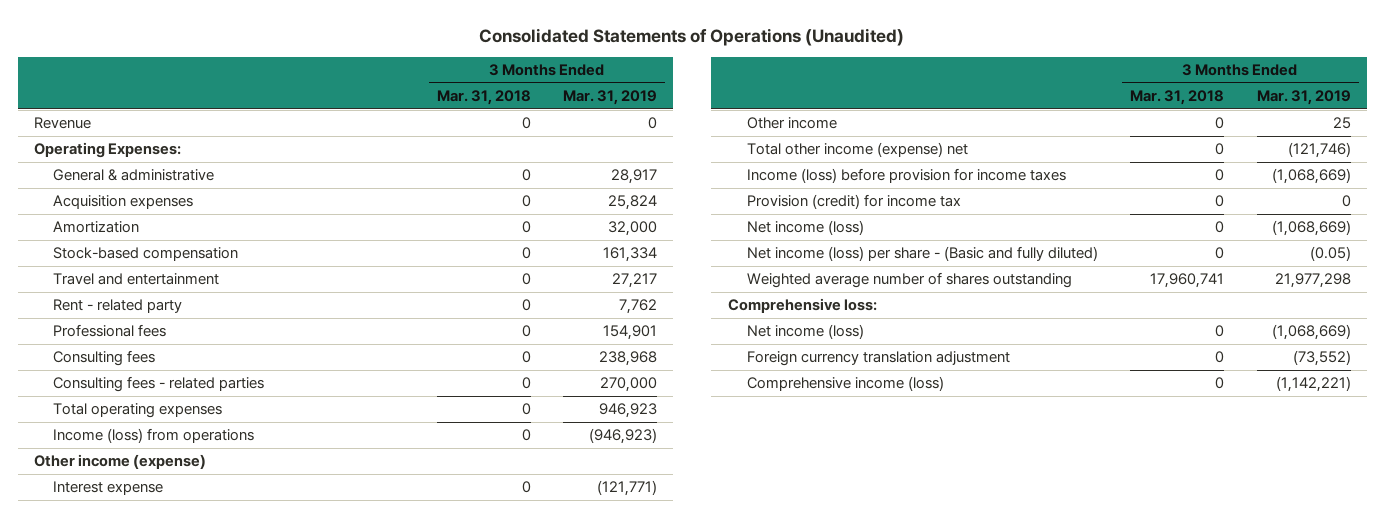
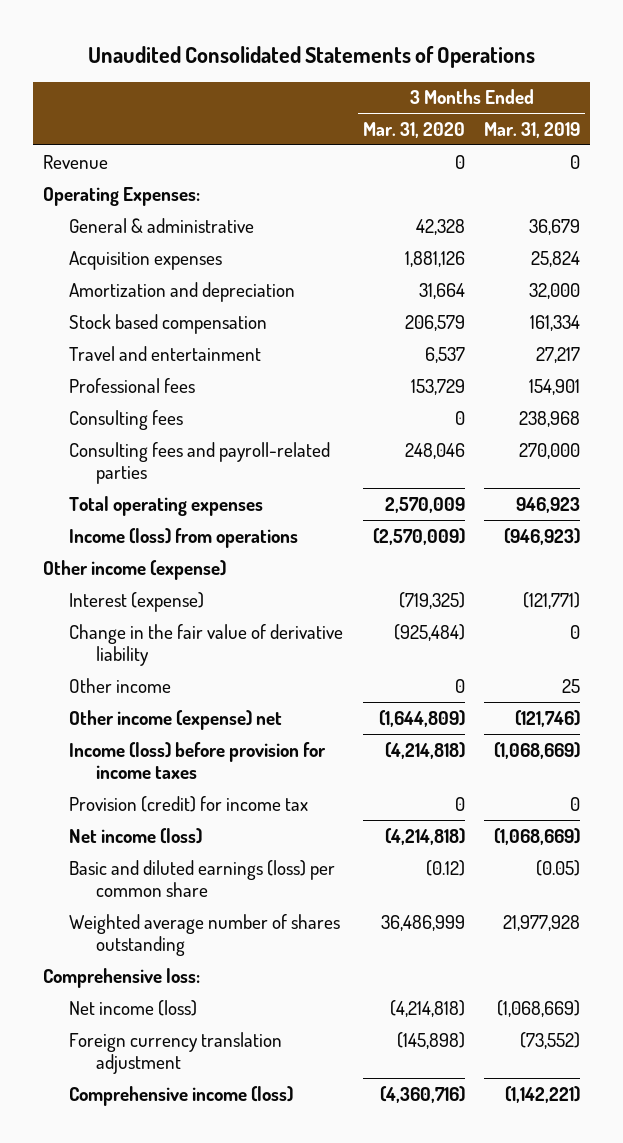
[479,27,905,46] Consolidated Statements of Operations (Unaudited) -> [87,45,535,68] Unaudited Consolidated Statements of Operations
[436,90,531,106] Mar. 31, 2018 -> none
none -> [362,121,465,138] Mar. 31, 2020
[611,169,658,185] 28,917 -> [529,218,581,235] 36,679
[53,221,140,234] Amortization -> none
none -> [69,281,296,302] Amortization and depreciation
[53,247,239,262] Stock-based compensation -> [69,313,268,334] Stock based compensation
[53,299,183,314] Rent - related party -> none
[53,376,265,393] Consulting fees - related parties -> [69,441,331,484] Consulting fees and payroll-related parties
[53,481,164,496] Interest expense -> [69,591,205,612] Interest (expense)
none -> [69,623,344,666] Change in the fair value of derivative liability
[746,142,968,158] Total other income (expense) net -> [69,709,283,730] Other income (expense) net
[746,246,1098,262] Net income (loss) per share - (Basic and fully diluted) -> [69,859,336,897] Basic and diluted earnings (loss) per common share
[1274,273,1351,289] 21,977,298 -> [503,914,581,931] 21,977,928

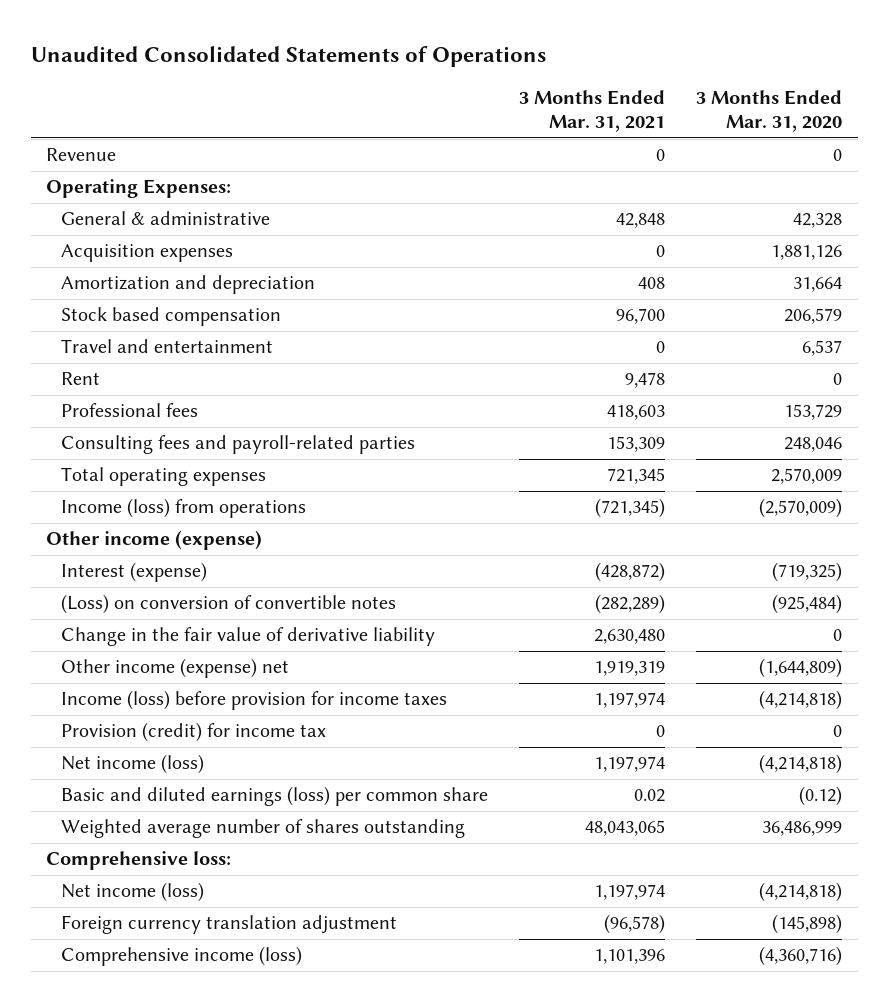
[484,121,581,138] Mar. 31, 2019 -> none
none -> [519,89,666,133] 3 Months Ended Mar. 31, 2021
none -> [60,372,100,386] Rent
[69,409,184,430] Consulting fees -> none
[69,677,172,693] Other income -> none
none -> [60,594,396,615] (Loss) on conversion of convertible notes
[393,623,465,641] (925,484) -> [833,629,843,642] 0

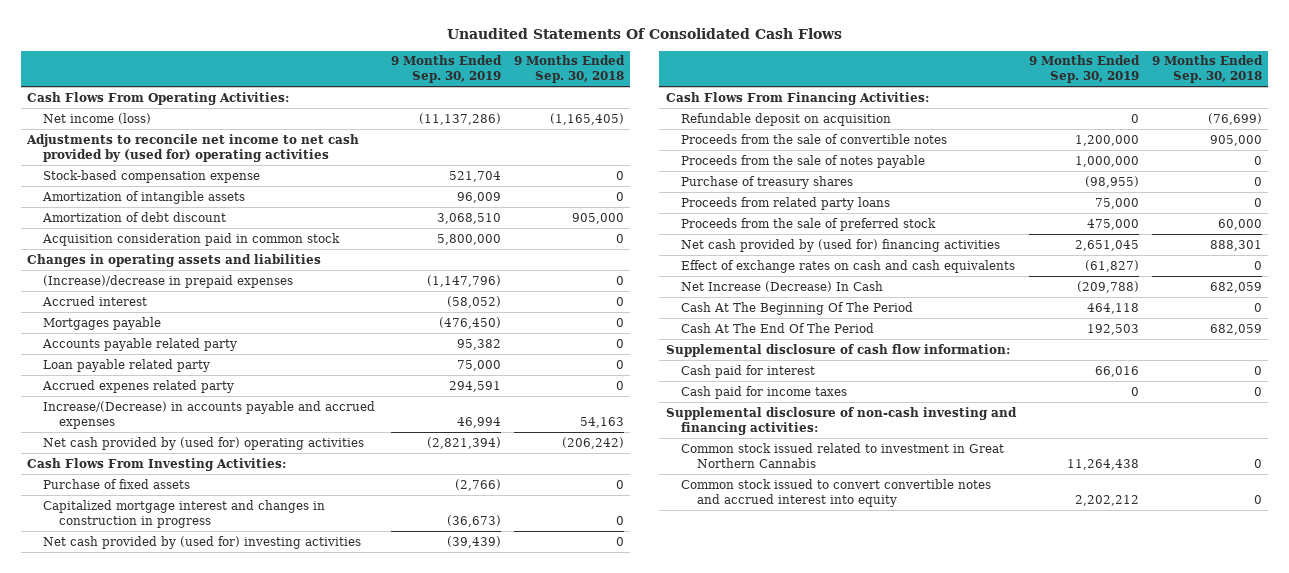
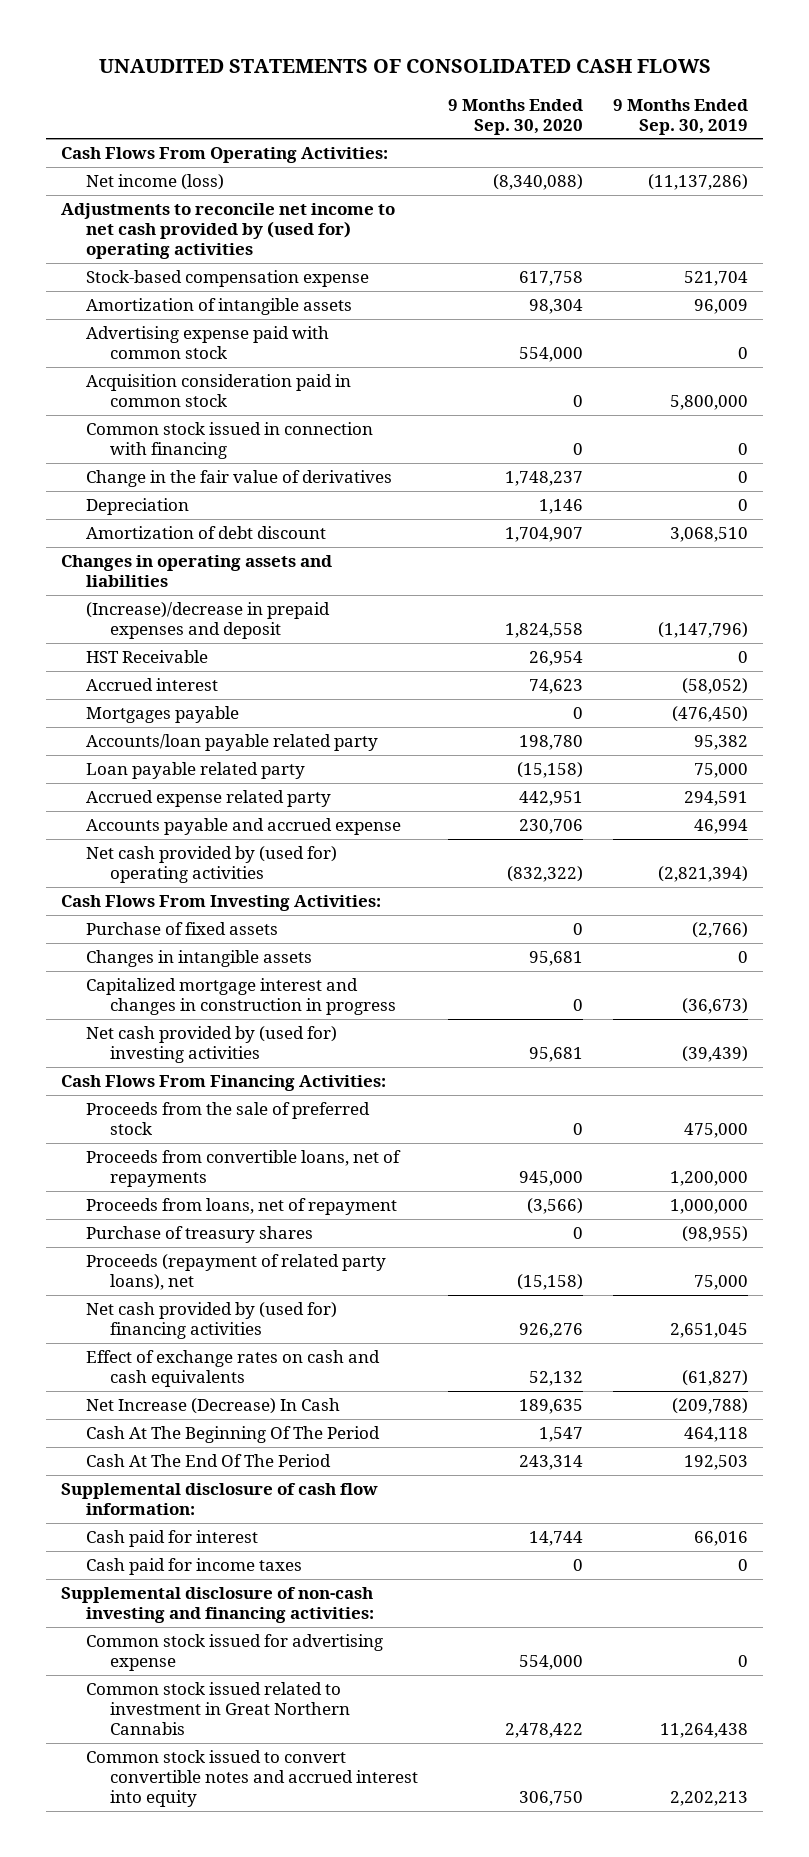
[446,27,842,39] Unaudited Statements Of Consolidated Cash Flows -> [98,59,711,74] UNAUDITED STATEMENTS OF CONSOLIDATED CASH FLOWS
[513,55,625,84] 9 Months Ended Sep. 30, 2018 -> none
none -> [447,98,583,135] 9 Months Ended Sep. 30, 2020
none -> [85,326,329,360] Advertising expense paid with common stock
none -> [85,422,373,460] Common stock issued in connection with financing
none -> [85,470,392,488] Change in the fair value of derivatives
none -> [85,498,189,516] Depreciation
[42,211,227,222] Amortization of debt discount -> [85,526,326,540] Amortization of debt discount
[43,274,294,288] (Increase)/decrease in prepaid expenses -> [85,602,330,640] (Increase)/decrease in prepaid expenses and deposit
none -> [85,650,208,664] HST Receivable
[42,337,238,351] Accounts payable related party -> [85,734,378,752] Accounts/loan payable related party
[42,379,235,393] Accrued expenes related party -> [85,790,331,808] Accrued expense related party
[43,400,376,429] Increase/(Decrease) in accounts payable and accrued expenses -> [85,818,401,836] Accounts payable and accrued expense
none -> [85,950,312,968] Changes in intangible assets
[681,112,892,126] Refundable deposit on acquisition -> none
[681,133,948,144] Proceeds from the sale of convertible notes -> none
[681,154,926,168] Proceeds from the sale of notes payable -> none
[681,196,891,210] Proceeds from related party loans -> none
none -> [85,1150,401,1188] Proceeds from convertible loans, net of repayments
none -> [85,1198,397,1216] Proceeds from loans, net of repayment
[681,175,854,189] Purchase of treasury shares -> [85,1226,313,1244] Purchase of treasury shares
none -> [85,1254,386,1291] Proceeds (repayment of related party loans), net
none -> [85,1634,383,1672] Common stock issued for advertising expense
[1074,494,1139,506] 2,202,212 -> [669,1791,748,1807] 2,202,213

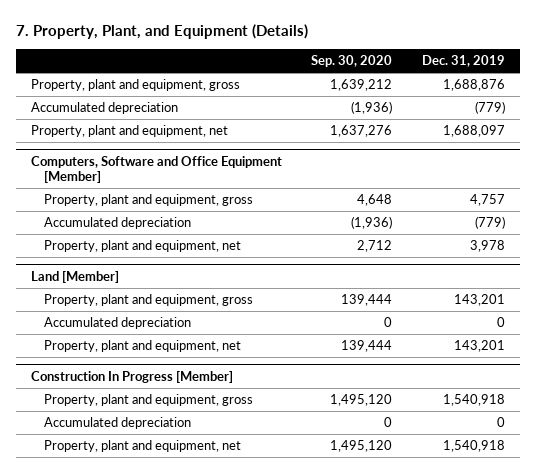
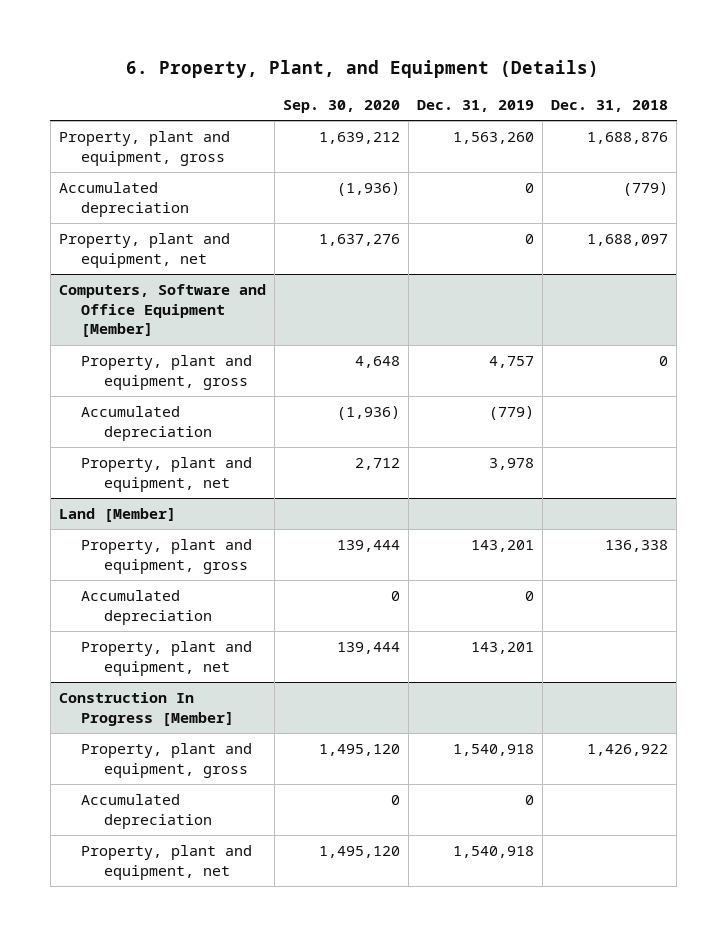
[15,23,308,39] 7. Property, Plant, and Equipment (Details) -> [126,59,600,78] 6. Property, Plant, and Equipment (Details)
none -> [551,100,669,113] Dec. 31, 2018
[443,79,506,92] 1,688,876 -> [452,132,534,145] 1,563,260
[475,101,506,115] (779) -> [524,183,534,194] 0
[443,125,506,138] 1,688,097 -> [524,234,534,245] 0

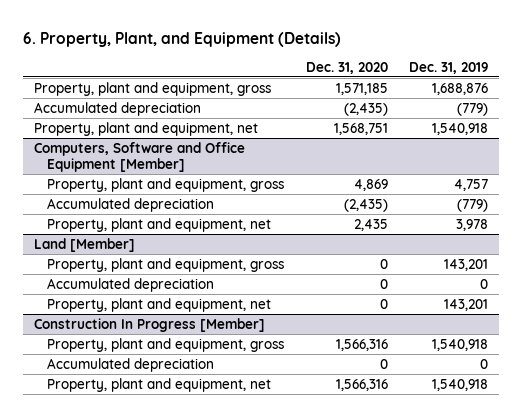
[282,100,400,114] Sep. 30, 2020 -> none
[551,100,669,113] Dec. 31, 2018 -> none
none -> [305,61,388,74] Dec. 31, 2020
[452,132,534,145] 1,563,260 -> [432,82,489,95] 1,688,876
[524,183,534,194] 0 -> [457,102,489,116] (779)
[524,234,534,245] 0 -> [432,122,489,135] 1,540,918

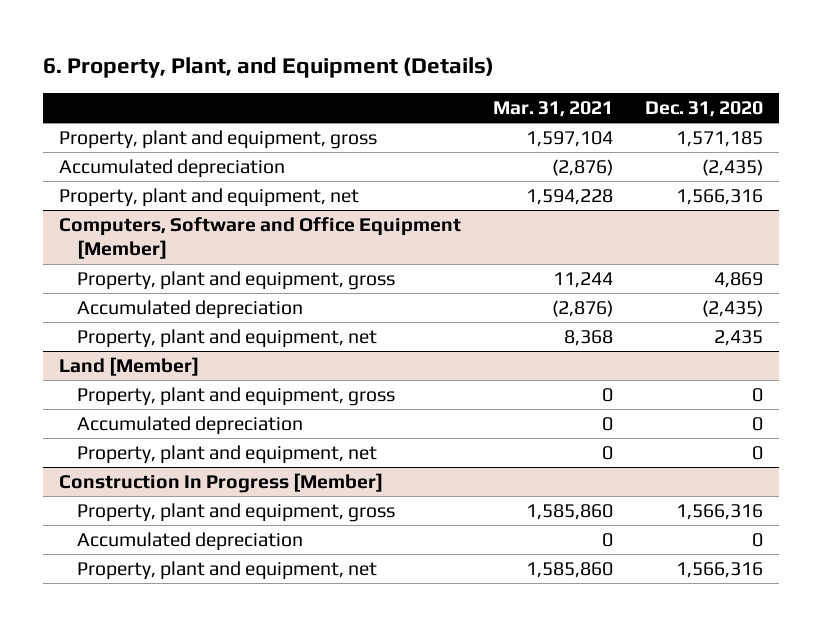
[409,61,489,74] Dec. 31, 2019 -> none
none -> [493,100,614,117] Mar. 31, 2021
[333,122,388,135] 1,568,751 -> [676,189,764,206] 1,566,316

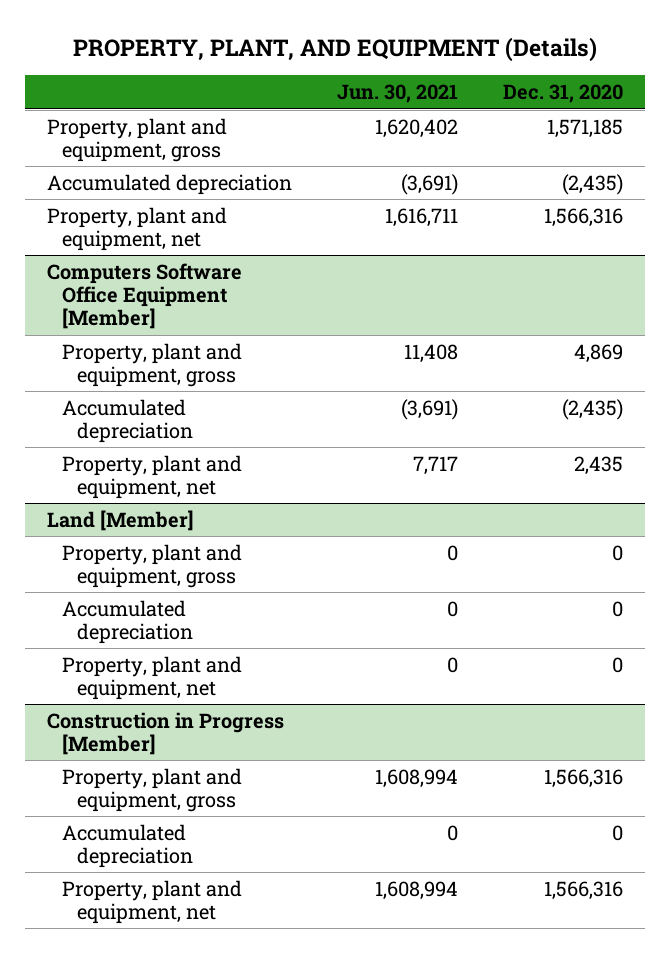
[43,57,495,79] 6. Property, Plant, and Equipment (Details) -> [72,36,597,62] PROPERTY, PLANT, AND EQUIPMENT (Details)
[493,100,614,117] Mar. 31, 2021 -> none
none -> [336,84,458,104] Jun. 30, 2021
[59,217,462,260] Computers, Software and Office Equipment [Member] -> [47,262,243,329] Computers Software Office Equipment [Member]
[59,473,384,494] Construction In Progress [Member] -> [47,711,285,755] Construction in Progress [Member]

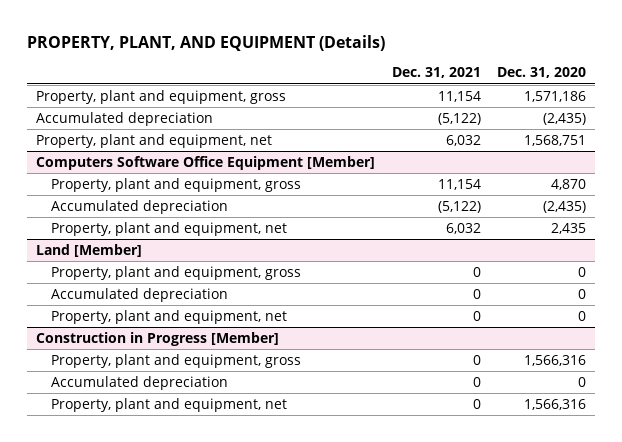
[336,84,458,104] Jun. 30, 2021 -> none
none -> [391,67,481,79] Dec. 31, 2021
[546,118,623,138] 1,571,185 -> [524,90,587,102] 1,571,186
[543,207,623,227] 1,566,316 -> [524,134,587,146] 1,568,751
[573,343,623,363] 4,869 -> [551,178,587,190] 4,870

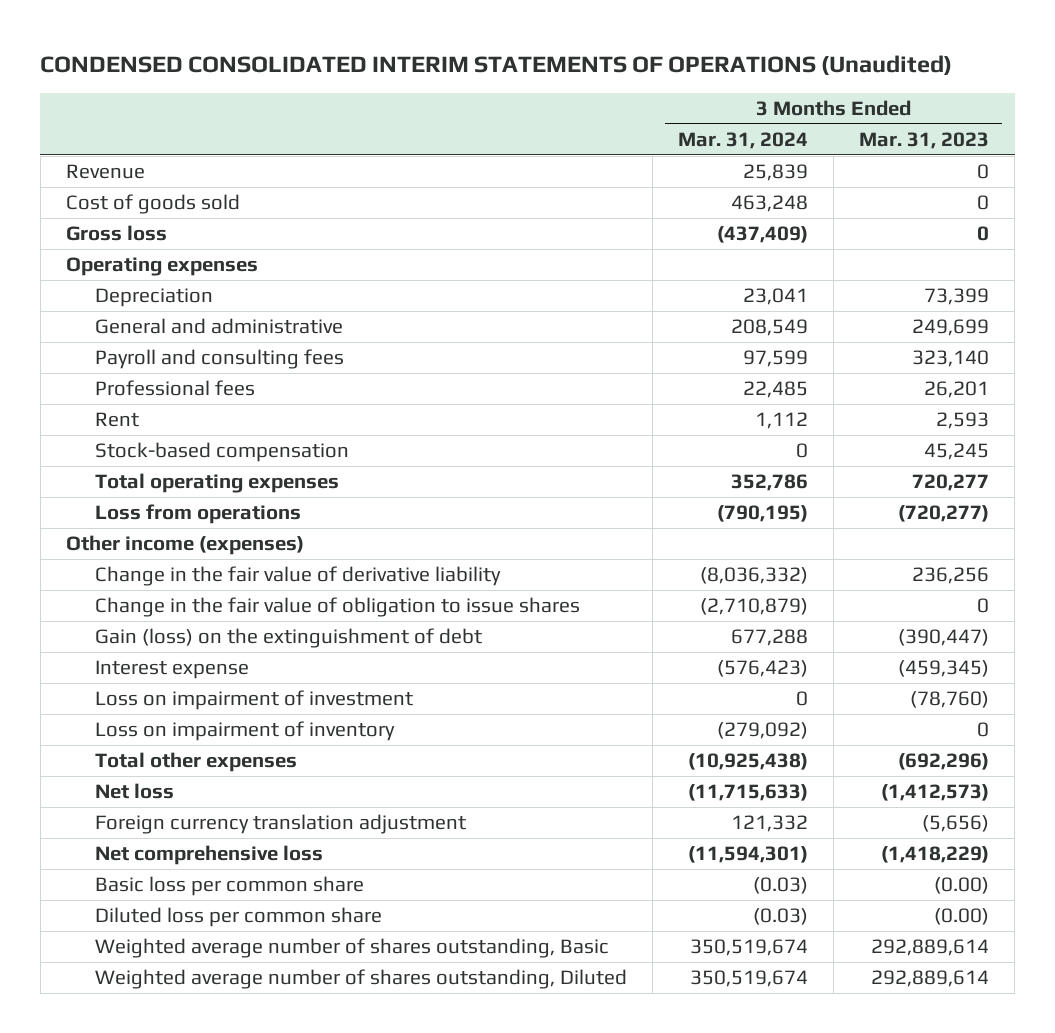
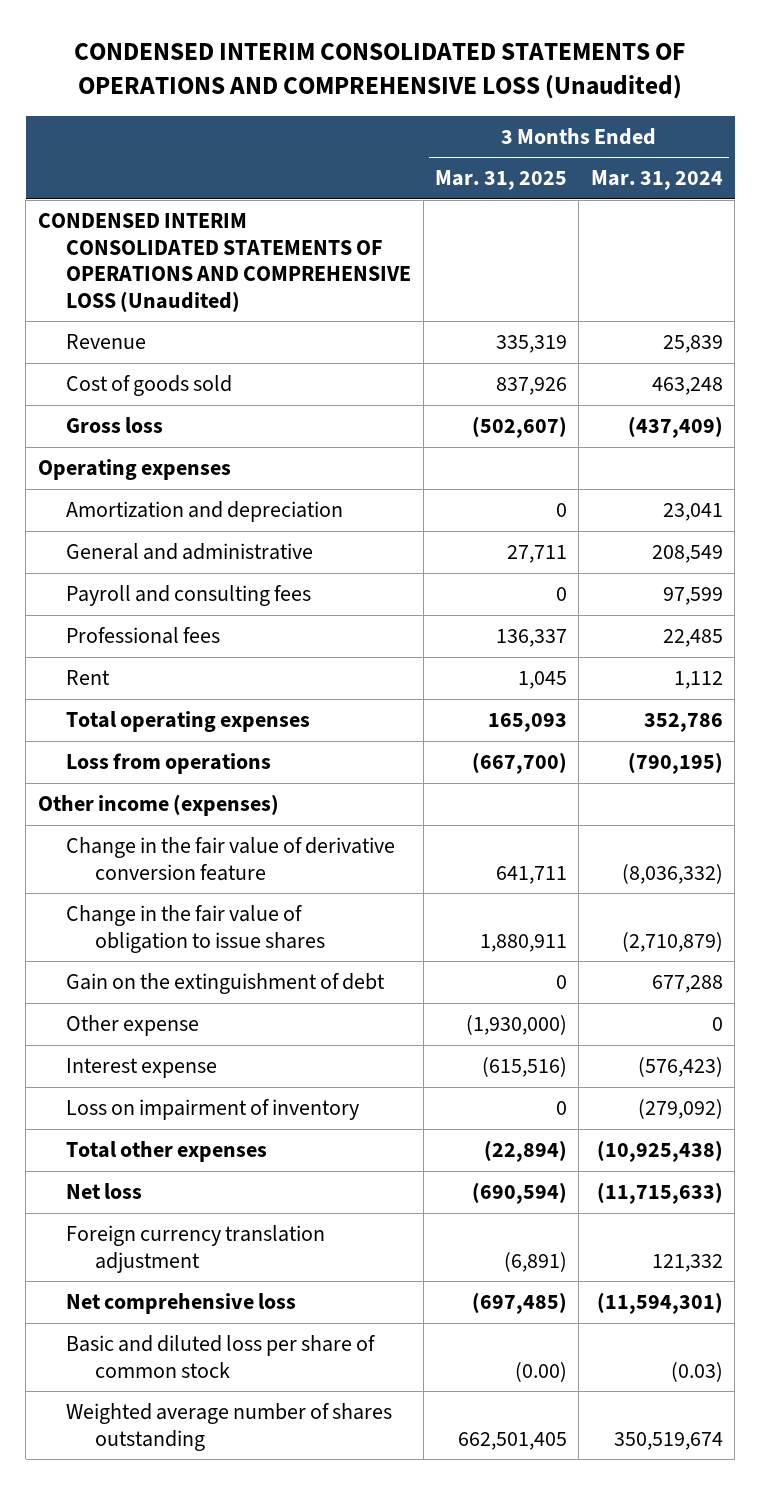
[40,55,953,76] CONDENSED CONSOLIDATED INTERIM STATEMENTS OF OPERATIONS (Unaudited) -> [74,42,686,99] CONDENSED INTERIM CONSOLIDATED STATEMENTS OF OPERATIONS AND COMPREHENSIVE LOSS (Unaudited)
[859,132,990,150] Mar. 31, 2023 -> none
none -> [434,170,567,191] Mar. 31, 2025
none -> [37,213,412,312] CONDENSED INTERIM CONSOLIDATED STATEMENTS OF OPERATIONS AND COMPREHENSIVE LOSS (Unaudited)
[95,288,214,308] Depreciation -> [66,501,344,523] Amortization and depreciation
[95,442,350,463] Stock-based compensation -> none
[95,566,502,587] Change in the fair value of derivative liability -> [66,837,396,881] Change in the fair value of derivative conversion feature
[95,628,483,649] Gain (loss) on the extinguishment of debt -> [66,973,386,995] Gain on the extinguishment of debt
none -> [66,1015,200,1037] Other expense
[95,690,414,711] Loss on impairment of investment -> none
[95,876,365,897] Basic loss per common share -> none
[95,969,628,990] Weighted average number of shares outstanding, Diluted -> none
[95,907,383,928] Diluted loss per common share -> [66,1335,377,1378] Basic and diluted loss per share of common stock
[95,938,610,959] Weighted average number of shares outstanding, Basic -> [66,1403,393,1451] Weighted average number of shares outstanding

